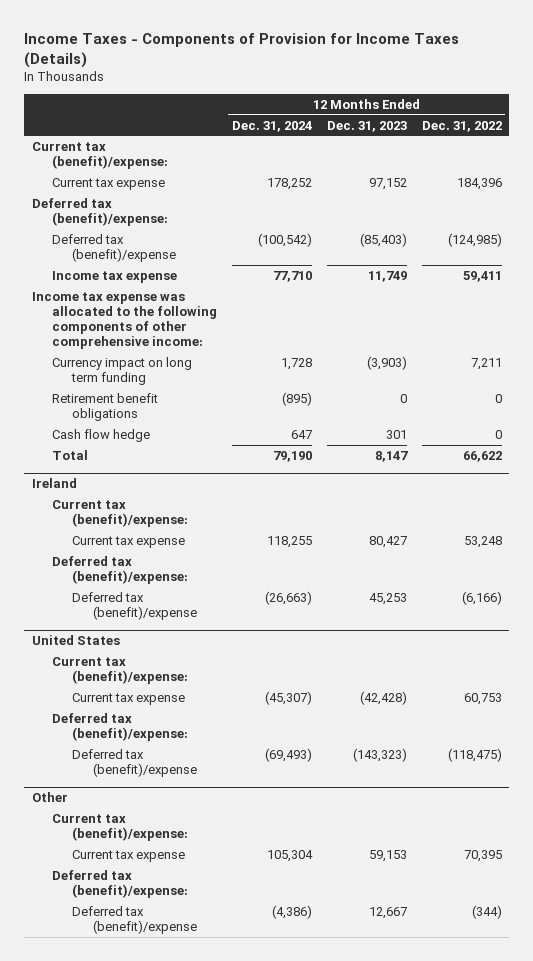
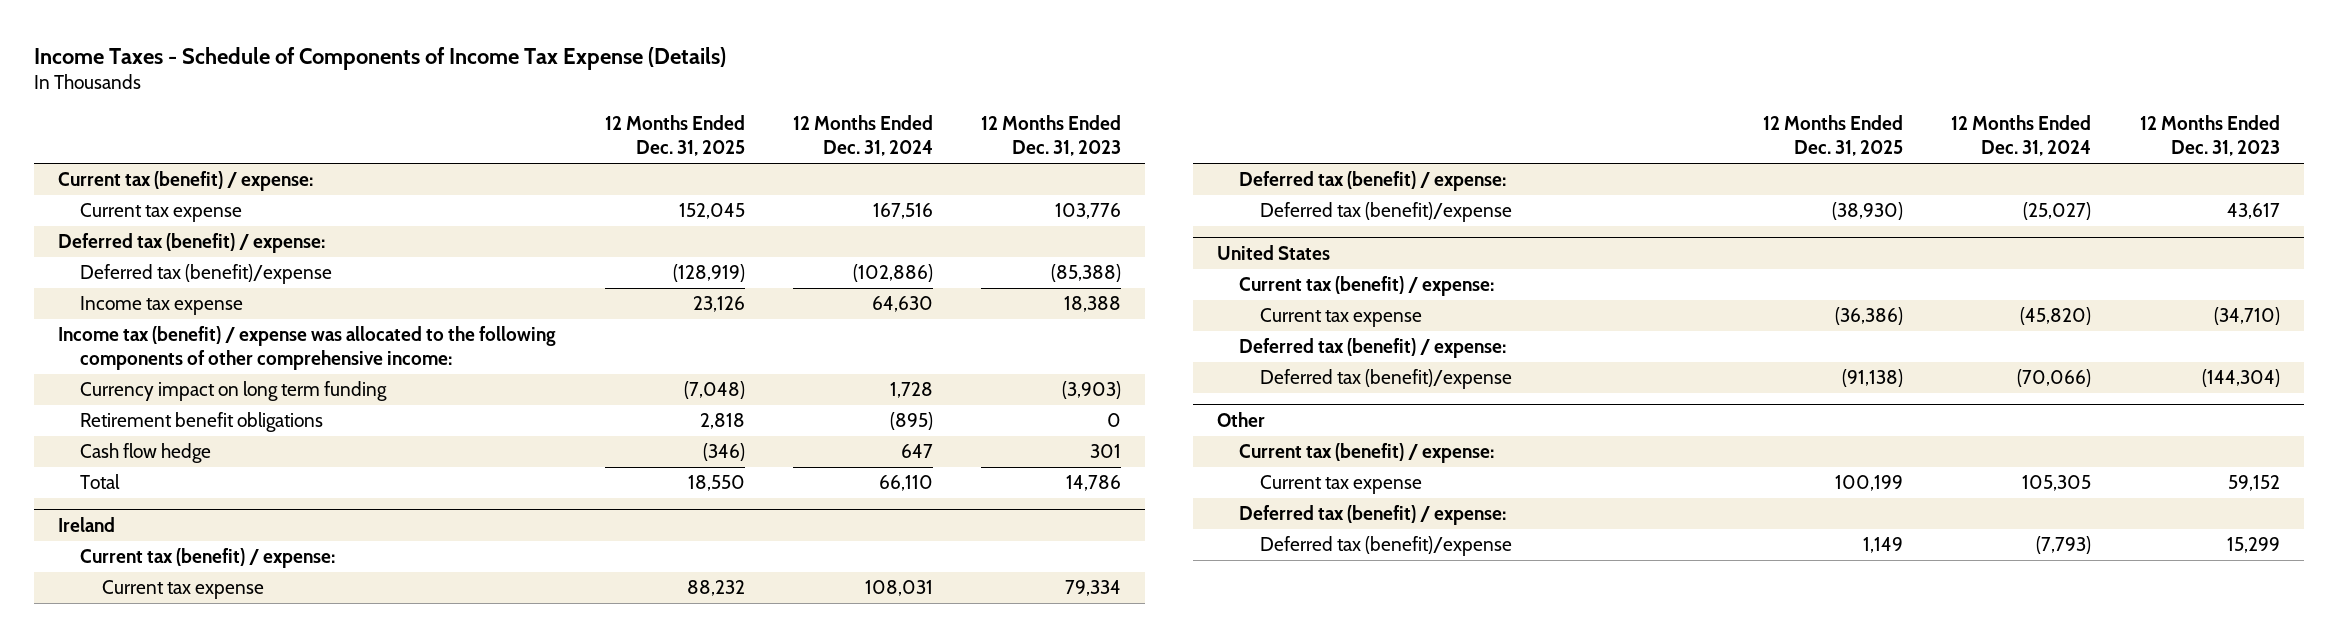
[24,33,460,68] Income Taxes - Components of Provision for Income Taxes (Details) -> [34,46,727,70] Income Taxes - Schedule of Components of Income Tax Expense (Details)
[421,120,502,132] Dec. 31, 2022 -> none
none -> [604,115,745,157] 12 Months Ended Dec. 31, 2025
[31,141,168,169] Current tax (benefit)/expense: -> [58,171,314,192] Current tax (benefit) / expense:
[266,177,312,190] 178,252 -> [872,203,933,220] 167,516
[368,177,407,190] 97,152 -> [1055,203,1122,220] 103,776
[31,197,168,226] Deferred tax (benefit)/expense: -> [58,233,326,254] Deferred tax (benefit) / expense:
[257,232,312,247] (100,542) -> [852,264,933,283] (102,886)
[359,232,407,247] (85,403) -> [1051,264,1122,283] (85,388)
[272,270,312,282] 77,710 -> [871,296,933,313] 64,630
[367,270,407,282] 11,749 -> [1064,296,1122,313] 18,388
[31,291,217,350] Income tax expense was allocated to the following components of other comprehensive income: -> [58,326,557,371] Income tax (benefit) / expense was allocated to the following components of other comprehensive income:
[272,450,312,462] 79,190 -> [878,475,933,492] 66,110
[374,450,408,462] 8,147 -> [1066,475,1122,492] 14,786
[51,499,189,527] Current tax (benefit)/expense: -> [80,548,336,569] Current tax (benefit) / expense:
[266,535,312,548] 118,255 -> [864,580,933,597] 108,031
[368,535,407,548] 80,427 -> [1065,580,1122,597] 79,334
[51,555,189,584] Deferred tax (benefit)/expense: -> [1238,171,1506,192] Deferred tax (benefit) / expense:
[264,590,312,605] (26,663) -> [2023,202,2092,221] (25,027)
[368,592,407,605] 45,253 -> [2226,203,2280,220] 43,617
[51,656,189,684] Current tax (benefit)/expense: -> [1238,276,1494,297] Current tax (benefit) / expense:
[264,690,312,705] (45,307) -> [2020,307,2092,326] (45,820)
[359,690,407,705] (42,428) -> [2213,307,2280,326] (34,710)
[51,712,189,741] Deferred tax (benefit)/expense: -> [1238,338,1506,359] Deferred tax (benefit) / expense:
[264,747,312,762] (69,493) -> [2017,369,2092,388] (70,066)
[352,747,407,762] (143,323) -> [2201,369,2280,388] (144,304)
[51,813,189,841] Current tax (benefit)/expense: -> [1238,443,1494,464] Current tax (benefit) / expense:
[266,849,313,862] 105,304 -> [2022,475,2092,492] 105,305
[368,849,407,862] 59,153 -> [2227,475,2280,492] 59,152
[51,869,189,898] Deferred tax (benefit)/expense: -> [1238,505,1506,526] Deferred tax (benefit) / expense:
[271,904,312,919] (4,386) -> [2036,536,2092,555] (7,793)
[368,906,407,919] 12,667 -> [2226,537,2280,554] 15,299

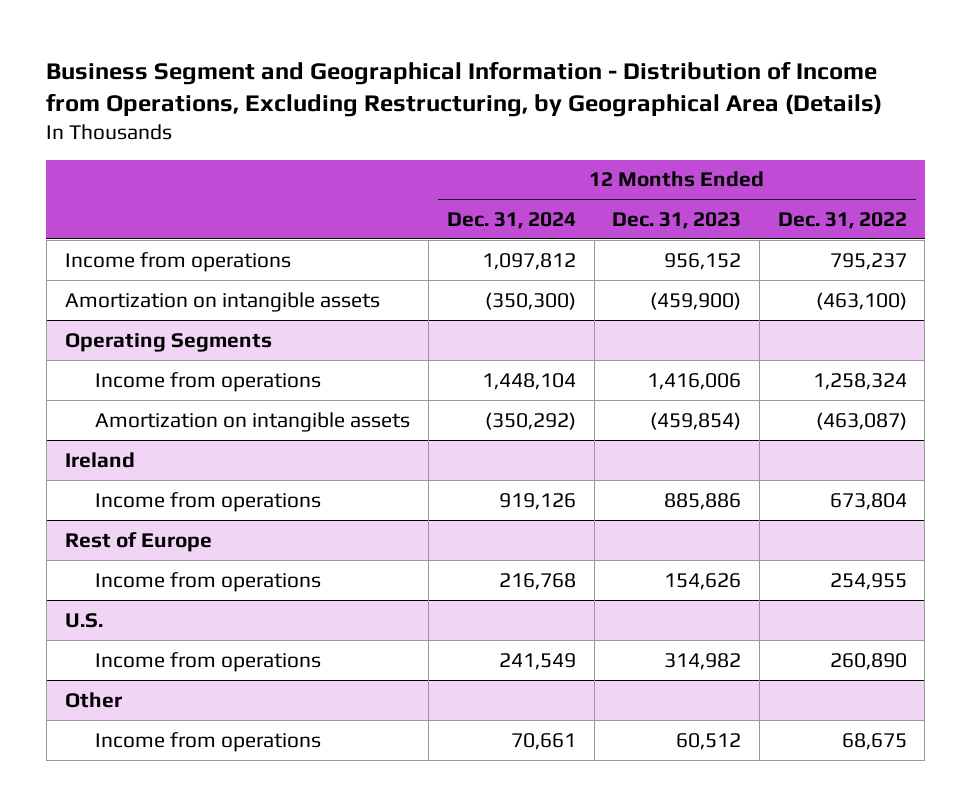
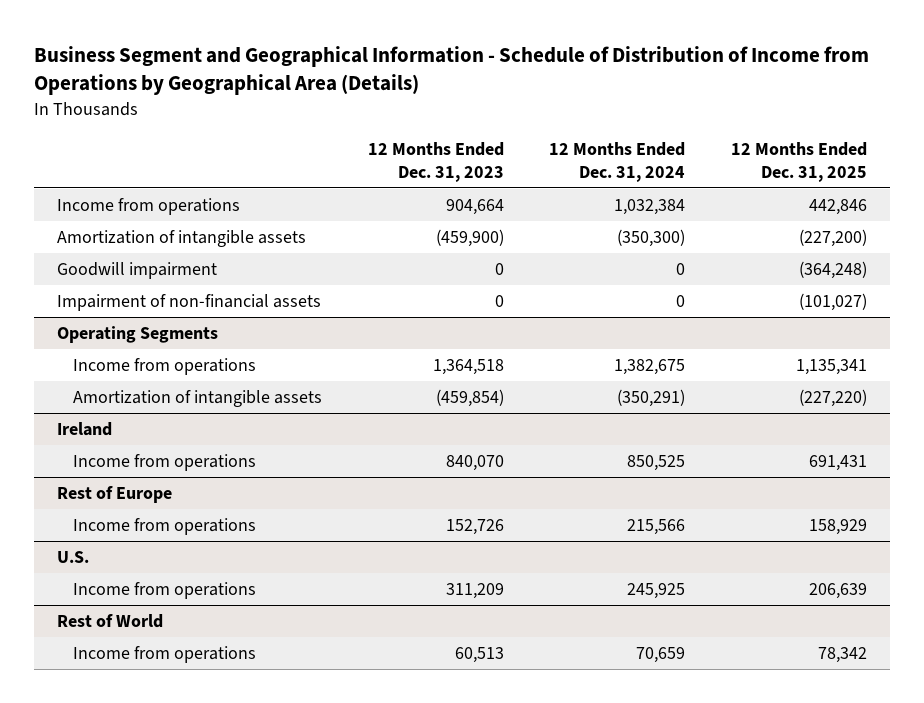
[46,60,883,118] Business Segment and Geographical Information - Distribution of Income from Operations, Excluding Restructuring, by Geographical Area (Details) -> [34,46,870,96] Business Segment and Geographical Information - Schedule of Distribution of Income from Operations by Geographical Area (Details)
[777,211,907,229] Dec. 31, 2022 -> none
none -> [730,142,867,182] 12 Months Ended Dec. 31, 2025
[481,252,576,270] 1,097,812 -> [614,198,686,215] 1,032,384
[664,252,742,270] 956,152 -> [445,198,504,215] 904,664
[64,291,380,312] Amortization on intangible assets -> [56,229,306,247] Amortization of intangible assets
none -> [56,261,217,279] Goodwill impairment
none -> [56,293,321,311] Impairment of non-financial assets
[481,372,576,390] 1,448,104 -> [614,358,686,375] 1,382,675
[647,372,742,390] 1,416,006 -> [432,358,504,375] 1,364,518
[95,411,411,432] Amortization on intangible assets -> [73,389,323,407] Amortization of intangible assets
[484,411,576,430] (350,292) -> [617,388,686,407] (350,291)
[498,492,576,510] 919,126 -> [627,454,686,471] 850,525
[664,492,742,510] 885,886 -> [445,454,504,471] 840,070
[498,572,576,590] 216,768 -> [627,518,686,535] 215,566
[664,572,742,590] 154,626 -> [445,518,504,535] 152,726
[64,691,122,708] Other -> none
[498,652,576,670] 241,549 -> [627,582,686,599] 245,925
[664,652,742,670] 314,982 -> [445,582,504,599] 311,209
none -> [56,613,163,628] Rest of World
[510,732,576,750] 70,661 -> [636,646,686,663] 70,659
[676,732,742,750] 60,512 -> [454,646,504,663] 60,513

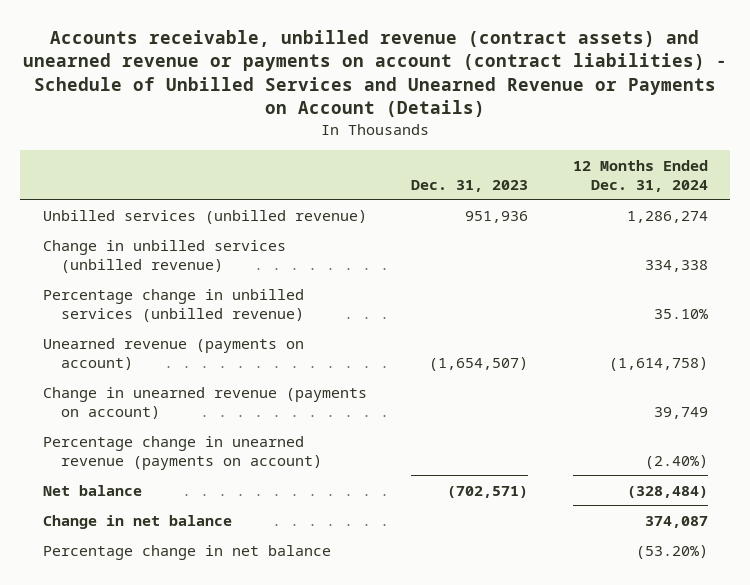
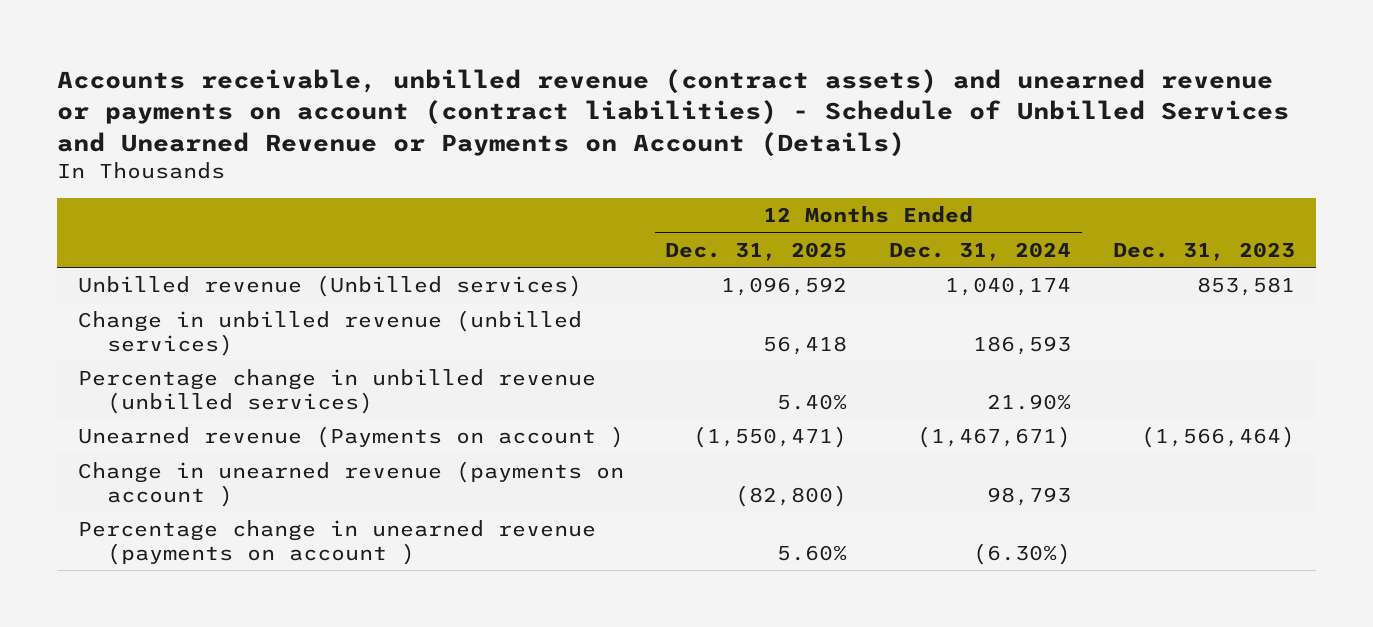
none -> [665,241,848,261] Dec. 31, 2025
[42,484,142,496] Net balance -> none
[42,514,232,529] Change in net balance -> none
[42,544,331,560] Percentage change in net balance -> none
[42,209,367,224] Unbilled services (unbilled revenue) -> [77,275,582,298] Unbilled revenue (Unbilled services)
[465,210,529,223] 951,936 -> [1197,277,1296,297] 853,581
[626,210,708,223] 1,286,274 -> [945,277,1072,297] 1,040,174
[42,239,286,273] Change in unbilled services (unbilled revenue) -> [77,310,582,356] Change in unbilled revenue (unbilled services)
[644,259,708,272] 334,338 -> [973,335,1072,355] 186,593
[42,288,304,322] Percentage change in unbilled services (unbilled revenue) -> [77,369,596,414] Percentage change in unbilled revenue (unbilled services)
[653,308,708,319] 35.10% -> [987,393,1072,410] 21.90%
[42,337,304,370] Unearned revenue (payments on account) -> [77,426,624,449] Unearned revenue (Payments on account )
[429,356,529,371] (1,654,507) -> [1141,426,1296,449] (1,566,464)
[608,356,708,371] (1,614,758) -> [917,426,1072,449] (1,467,671)
[42,386,367,419] Change in unearned revenue (payments on account) -> [77,461,624,507] Change in unearned revenue (payments on account )
[653,406,708,419] 39,749 -> [987,486,1072,506] 98,793
[42,435,322,470] Percentage change in unearned revenue (payments on account) -> [77,520,596,565] Percentage change in unearned revenue (payments on account )
[644,454,708,469] (2.40%) -> [973,542,1072,565] (6.30%)

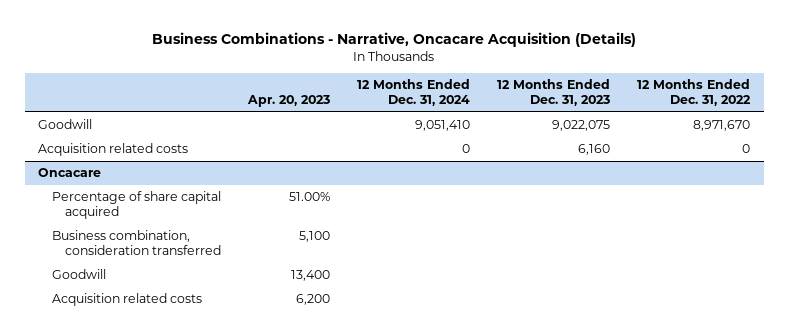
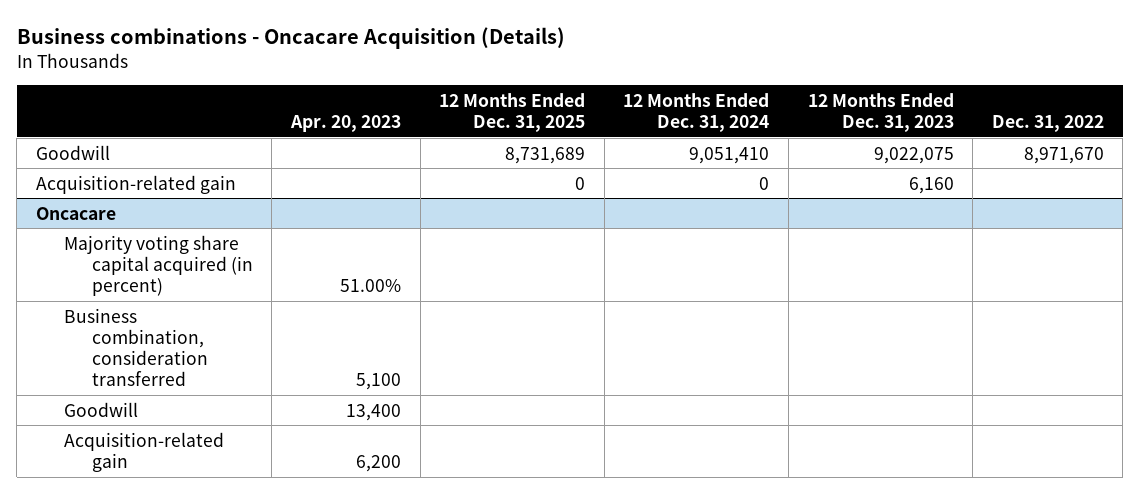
[152,31,637,47] Business Combinations - Narrative, Oncacare Acquisition (Details) -> [16,26,565,49] Business combinations - Oncacare Acquisition (Details)
[637,79,752,107] 12 Months Ended Dec. 31, 2022 -> none
none -> [439,92,586,133] 12 Months Ended Dec. 31, 2025
none -> [991,115,1104,133] Dec. 31, 2022
[38,143,189,157] Acquisition related costs -> [35,174,236,194] Acquisition-related gain
[51,191,221,220] Percentage of share capital acquired -> [63,234,253,297] Majority voting share capital acquired (in percent)
[51,293,202,307] Acquisition related costs -> [63,431,224,472] Acquisition-related gain

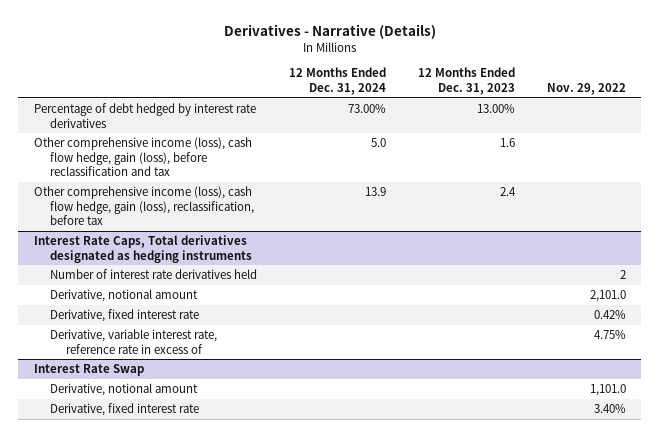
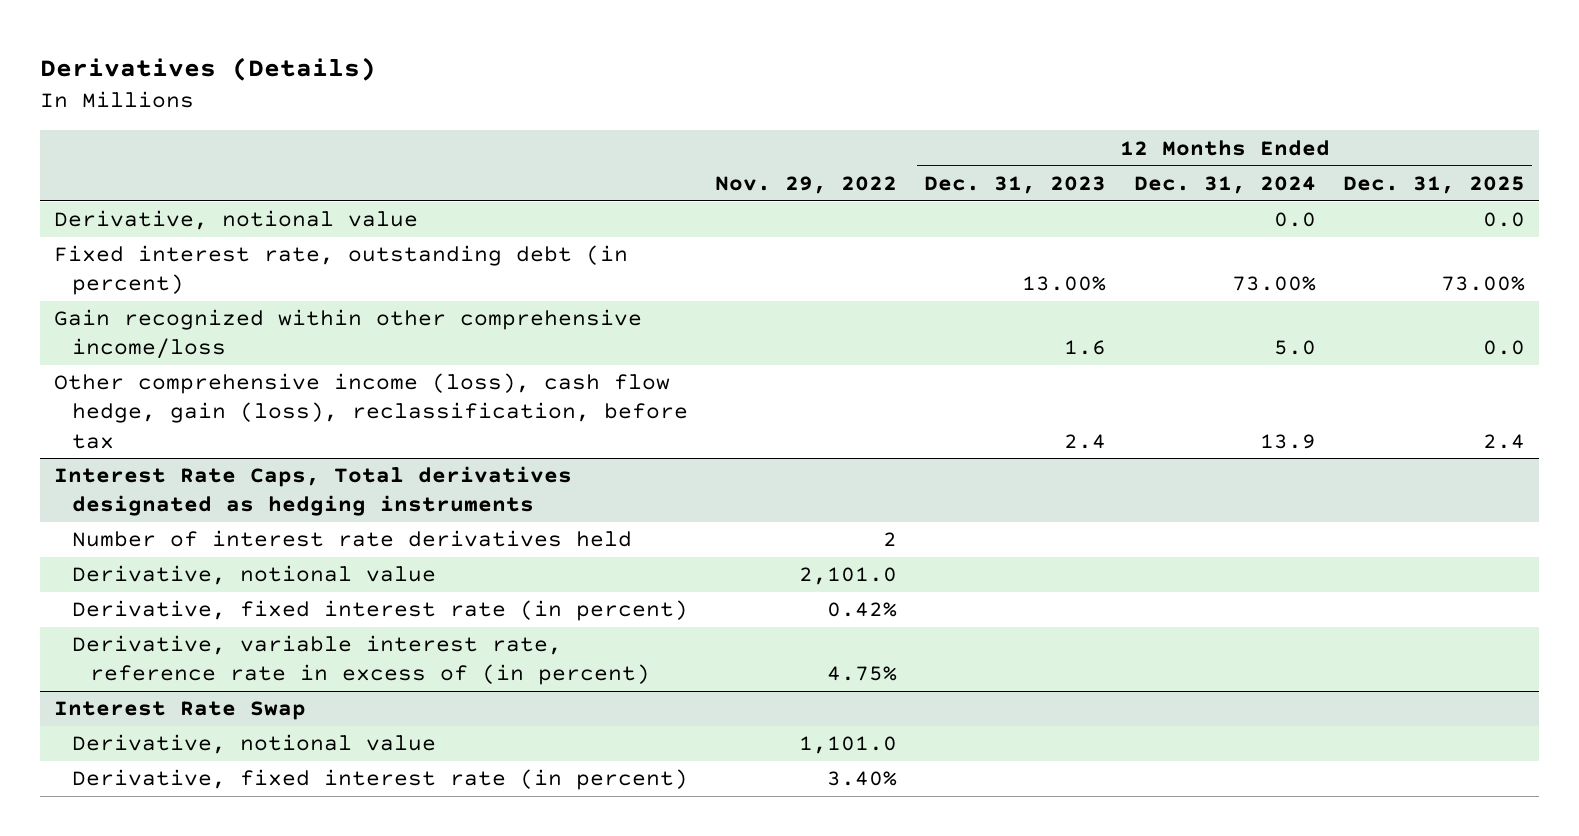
[223,23,436,39] Derivatives - Narrative (Details) -> [40,57,377,82] Derivatives (Details)
none -> [1342,176,1525,195] Dec. 31, 2025
none -> [53,210,418,231] Derivative, notional value
[33,103,256,128] Percentage of debt hedged by interest rate derivatives -> [53,245,628,296] Fixed interest rate, outstanding debt (in percent)
[33,137,252,177] Other comprehensive income (loss), cash flow hedge, gain (loss), before reclassification and tax -> [53,309,642,359] Gain recognized within other comprehensive income/loss
[49,289,198,303] Derivative, notional amount -> [71,565,436,586] Derivative, notional value
[49,309,199,323] Derivative, fixed interest rate -> [71,600,688,622] Derivative, fixed interest rate (in percent)
[49,329,217,354] Derivative, variable interest rate, reference rate in excess of -> [71,635,650,686] Derivative, variable interest rate, reference rate in excess of (in percent)
[49,383,198,397] Derivative, notional amount -> [71,734,436,755] Derivative, notional value
[49,403,199,417] Derivative, fixed interest rate -> [71,769,688,791] Derivative, fixed interest rate (in percent)

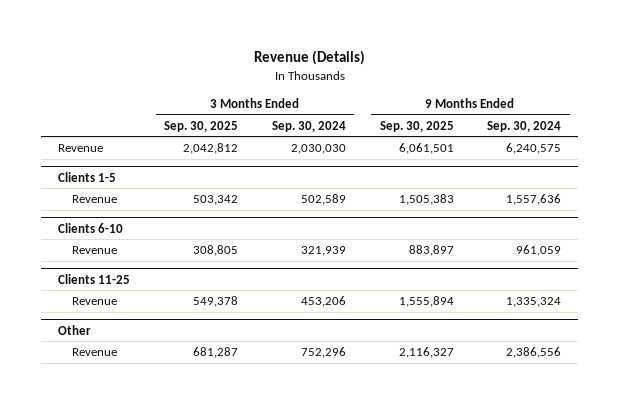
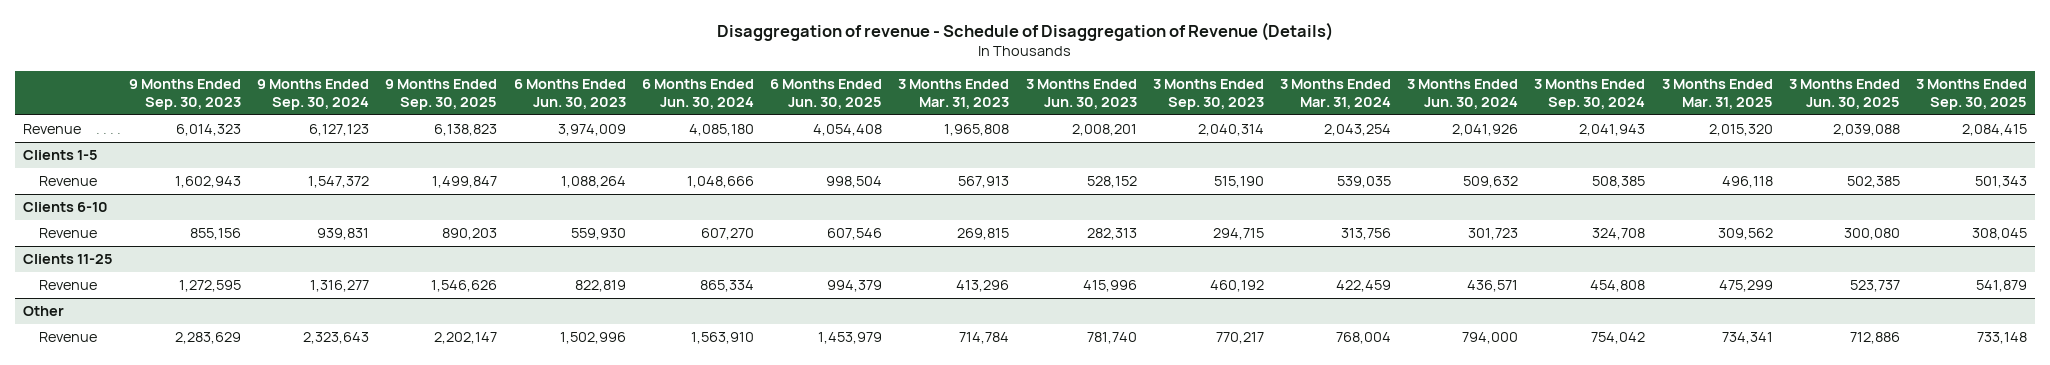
[253,49,365,65] Revenue (Details) -> [716,21,1333,41] Disaggregation of revenue - Schedule of Disaggregation of Revenue (Details)
none -> [128,78,241,111] 9 Months Ended Sep. 30, 2023
none -> [513,78,626,110] 6 Months Ended Jun. 30, 2023
none -> [641,78,754,110] 6 Months Ended Jun. 30, 2024
none -> [770,78,883,110] 6 Months Ended Jun. 30, 2025
none -> [898,78,1010,110] 3 Months Ended Mar. 31, 2023
none -> [1025,78,1137,110] 3 Months Ended Jun. 30, 2023
none -> [1152,78,1264,111] 3 Months Ended Sep. 30, 2023
none -> [1279,78,1391,110] 3 Months Ended Mar. 31, 2024
none -> [1407,78,1519,110] 3 Months Ended Jun. 30, 2024
none -> [1661,78,1773,110] 3 Months Ended Mar. 31, 2025
none -> [1788,78,1900,110] 3 Months Ended Jun. 30, 2025
[182,143,238,155] 2,042,812 -> [1962,124,2028,137] 2,084,415
[290,144,346,155] 2,030,030 -> [1579,124,1646,137] 2,041,943
[398,143,454,155] 6,061,501 -> [434,124,498,137] 6,138,823
[506,143,562,155] 6,240,575 -> [309,124,370,137] 6,127,123
[192,195,238,206] 503,342 -> [1975,176,2028,189] 501,343
[300,194,346,206] 502,589 -> [1592,176,1646,189] 508,385
[398,194,454,206] 1,505,383 -> [432,176,498,189] 1,499,847
[506,194,562,206] 1,557,636 -> [308,176,370,189] 1,547,372
[192,245,238,257] 308,805 -> [1972,228,2028,241] 308,045
[300,246,346,257] 321,939 -> [1592,228,1646,241] 324,708
[408,245,454,257] 883,897 -> [442,228,498,241] 890,203
[516,245,562,257] 961,059 -> [317,228,370,241] 939,831
[192,296,238,308] 549,378 -> [1976,280,2028,293] 541,879
[300,296,346,308] 453,206 -> [1590,280,1646,293] 454,808
[398,296,454,308] 1,555,894 -> [431,280,498,293] 1,546,626
[506,297,562,308] 1,335,324 -> [310,280,370,293] 1,316,277
[192,347,238,359] 681,287 -> [1977,332,2028,345] 733,148
[300,347,346,359] 752,296 -> [1591,332,1646,345] 754,042
[398,347,454,359] 2,116,327 -> [434,332,498,345] 2,202,147
[506,347,562,359] 2,386,556 -> [303,332,370,345] 2,323,643

